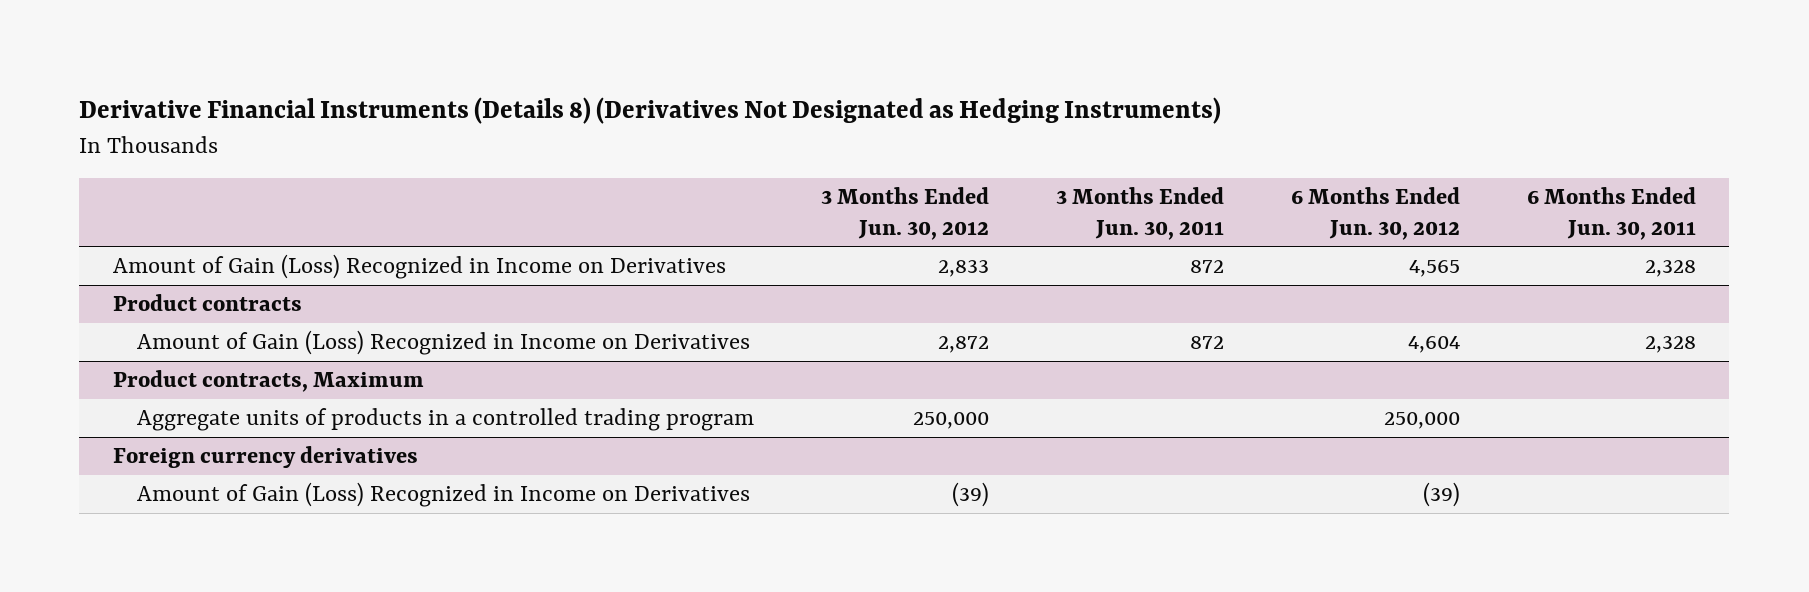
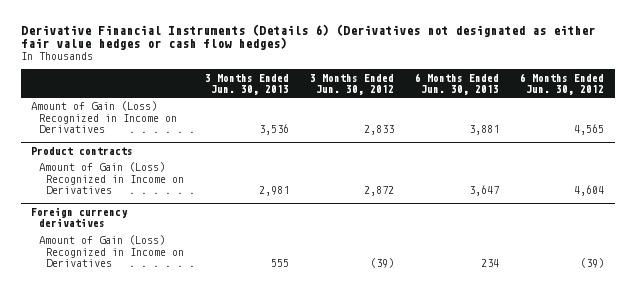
[79,97,1222,125] Derivative Financial Instruments (Details 8) (Derivatives Not Designated as Hedging Instruments) -> [20,23,595,51] Derivative Financial Instruments (Details 6) (Derivatives not designated as either fair value hedges or cash flow hedges)
[1055,186,1224,240] 3 Months Ended Jun. 30, 2011 -> none
[1526,186,1696,240] 6 Months Ended Jun. 30, 2011 -> none
none -> [205,73,290,96] 3 Months Ended Jun. 30, 2013
none -> [415,72,500,96] 6 Months Ended Jun. 30, 2013
[112,370,424,393] Product contracts, Maximum -> none
[137,408,755,432] Aggregate units of products in a controlled trading program -> none

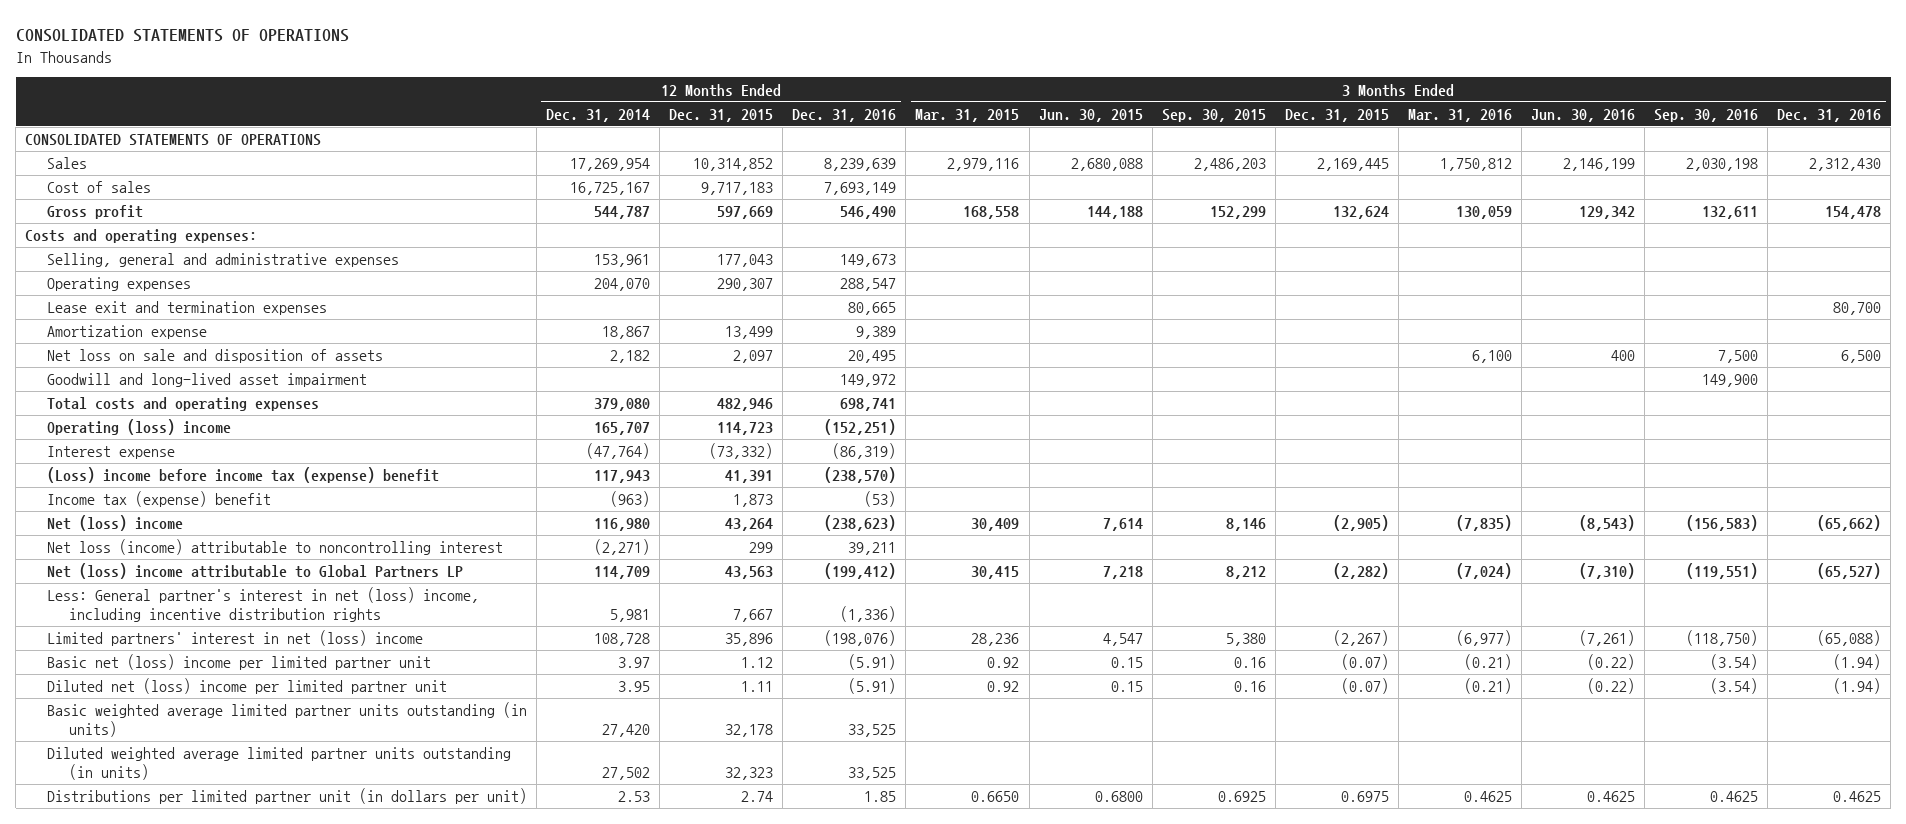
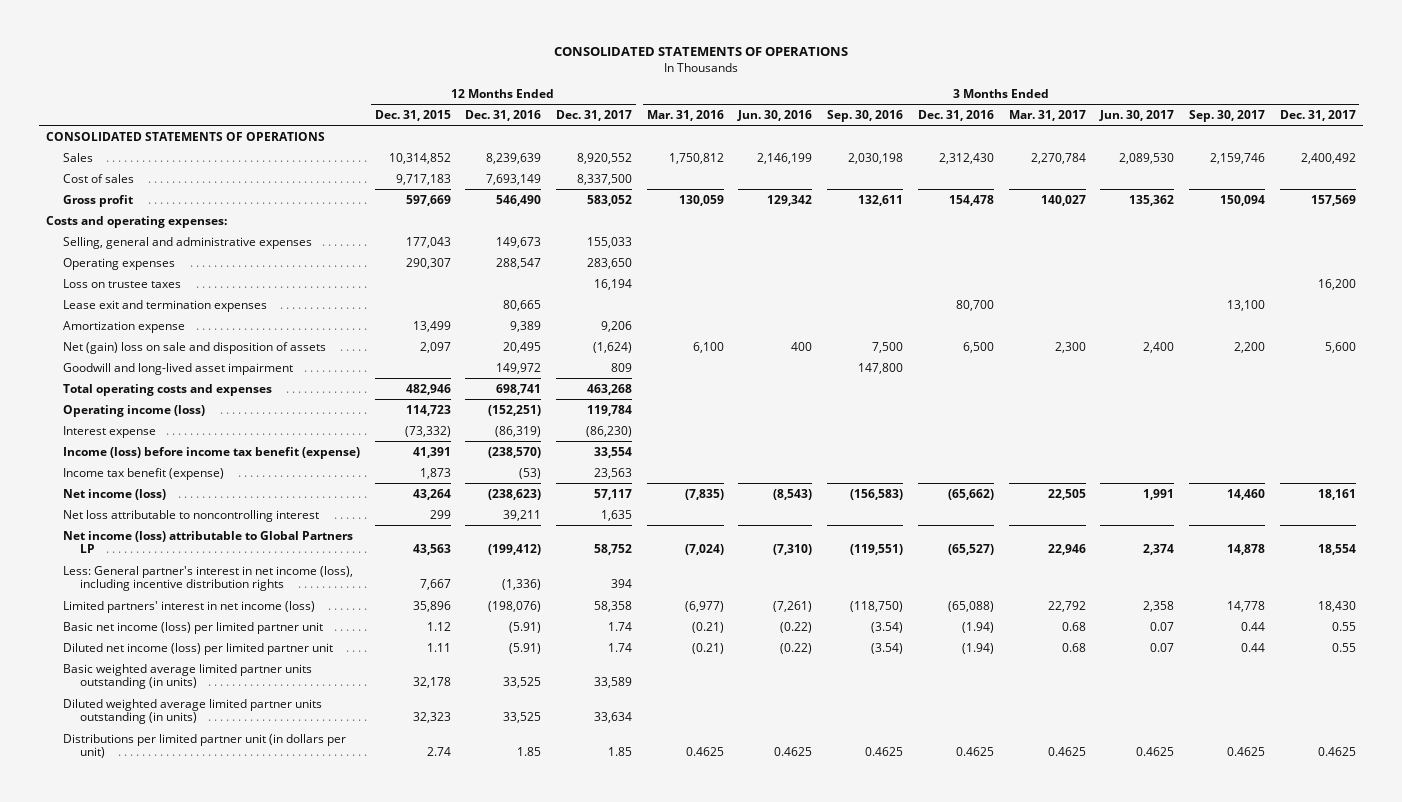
[546,108,651,122] Dec. 31, 2014 -> none
[915,108,1020,122] Mar. 31, 2015 -> none
[1038,108,1143,122] Jun. 30, 2015 -> none
[1161,108,1266,122] Sep. 30, 2015 -> none
[1284,108,1389,122] Dec. 31, 2015 -> none
none -> [555,109,632,121] Dec. 31, 2017
none -> [1008,109,1086,121] Mar. 31, 2017
none -> [1099,109,1175,121] Jun. 30, 2017
none -> [1188,109,1265,122] Sep. 30, 2017
none -> [1279,109,1356,121] Dec. 31, 2017
none -> [62,278,181,288] Loss on trustee taxes
[47,349,384,364] Net loss on sale and disposition of assets -> [62,341,326,354] Net (gain) loss on sale and disposition of assets
[1701,374,1758,388] 149,900 -> [858,362,904,374] 147,800
[47,397,320,412] Total costs and operating expenses -> [62,383,272,396] Total operating costs and expenses
[47,419,232,436] Operating (loss) income -> [62,404,205,417] Operating income (loss)
[47,467,440,484] (Loss) income before income tax (expense) benefit -> [62,446,360,459] Income (loss) before income tax benefit (expense)
[47,491,272,508] Income tax (expense) benefit -> [62,467,224,480] Income tax benefit (expense)
[47,515,184,532] Net (loss) income -> [62,488,166,500] Net income (loss)
[47,539,504,556] Net loss (income) attributable to noncontrolling interest -> [62,509,319,522] Net loss attributable to noncontrolling interest
[47,563,464,580] Net (loss) income attributable to Global Partners LP -> [62,530,353,554] Net income (loss) attributable to Global Partners LP
[47,587,480,622] Less: General partner's interest in net (loss) income, including incentive distribution rights -> [62,565,353,592] Less: General partner's interest in net income (loss), including incentive distribution rights
[47,630,424,647] Limited partners' interest in net (loss) income -> [62,600,315,613] Limited partners' interest in net income (loss)
[47,654,432,671] Basic net (loss) income per limited partner unit -> [62,621,323,634] Basic net income (loss) per limited partner unit
[47,678,448,695] Diluted net (loss) income per limited partner unit -> [62,642,333,655] Diluted net income (loss) per limited partner unit

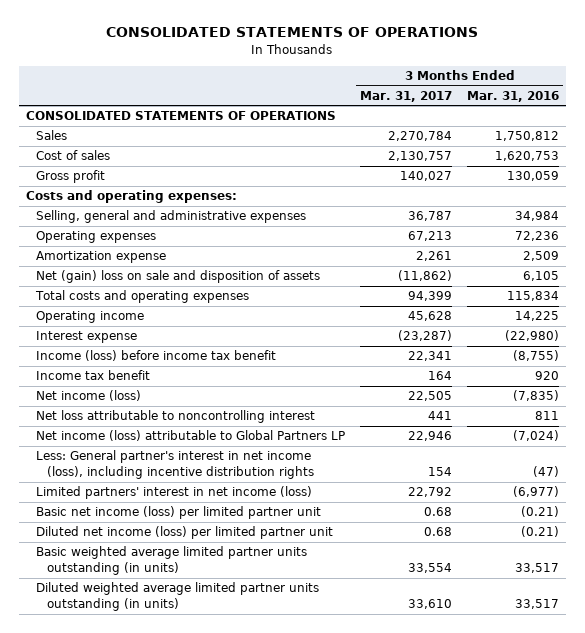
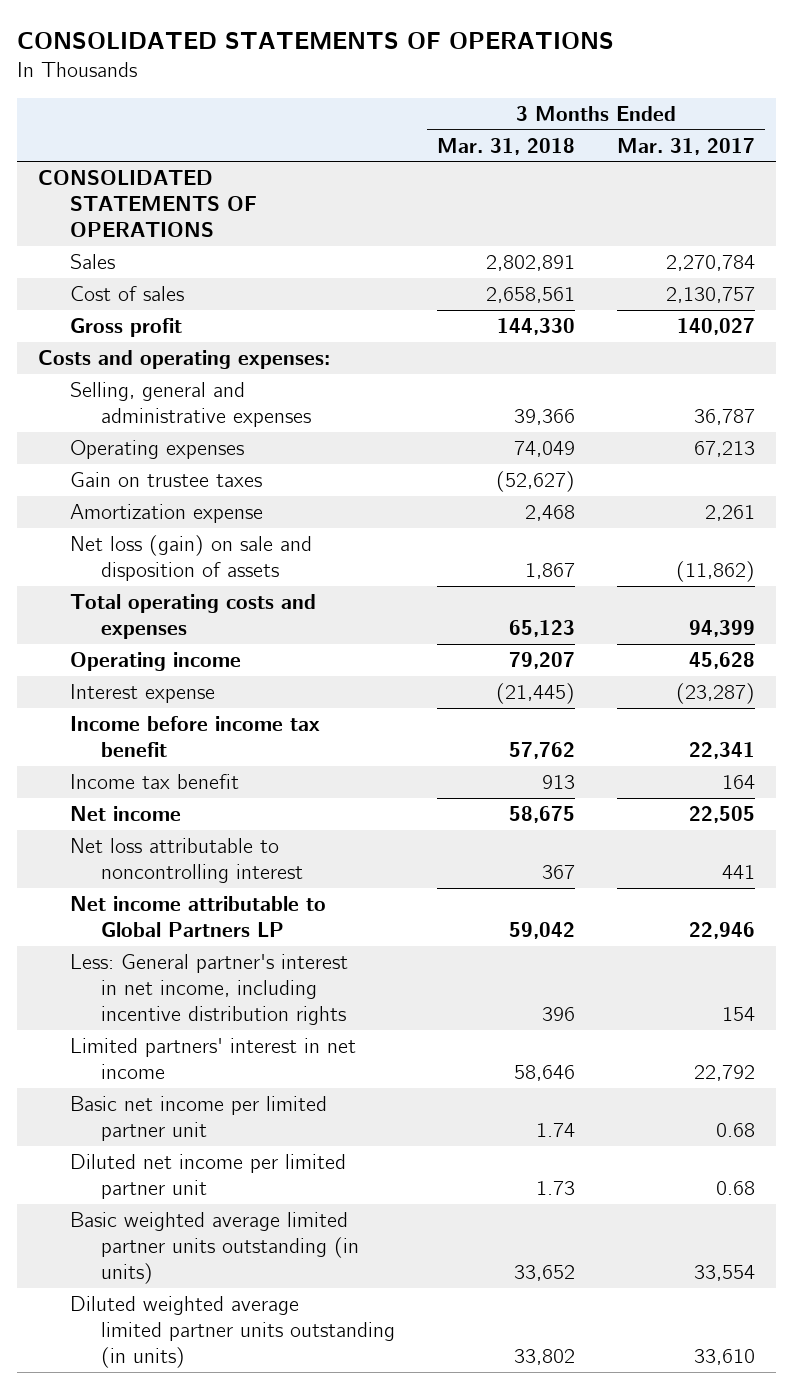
[466,90,559,102] Mar. 31, 2016 -> none
none -> [437,137,576,155] Mar. 31, 2018
none -> [69,472,262,488] Gain on trustee taxes
[36,270,321,284] Net (gain) loss on sale and disposition of assets -> [69,535,312,581] Net loss (gain) on sale and disposition of assets
[35,290,250,304] Total costs and operating expenses -> [69,594,316,639] Total operating costs and expenses
[36,350,277,362] Income (loss) before income tax benefit -> [69,716,320,757] Income before income tax benefit
[36,390,142,402] Net income (loss) -> [69,806,181,822] Net income
[36,430,346,442] Net income (loss) attributable to Global Partners LP -> [69,896,326,937] Net income attributable to Global Partners LP
[36,450,314,480] Less: General partner's interest in net income (loss), including incentive distribution rights -> [69,954,348,1025] Less: General partner's interest in net income, including incentive distribution rights
[36,486,313,500] Limited partners' interest in net income (loss) -> [69,1038,356,1079] Limited partners' interest in net income
[36,506,322,520] Basic net income (loss) per limited partner unit -> [69,1096,327,1141] Basic net income per limited partner unit
[36,526,334,540] Diluted net income (loss) per limited partner unit -> [69,1154,346,1199] Diluted net income per limited partner unit

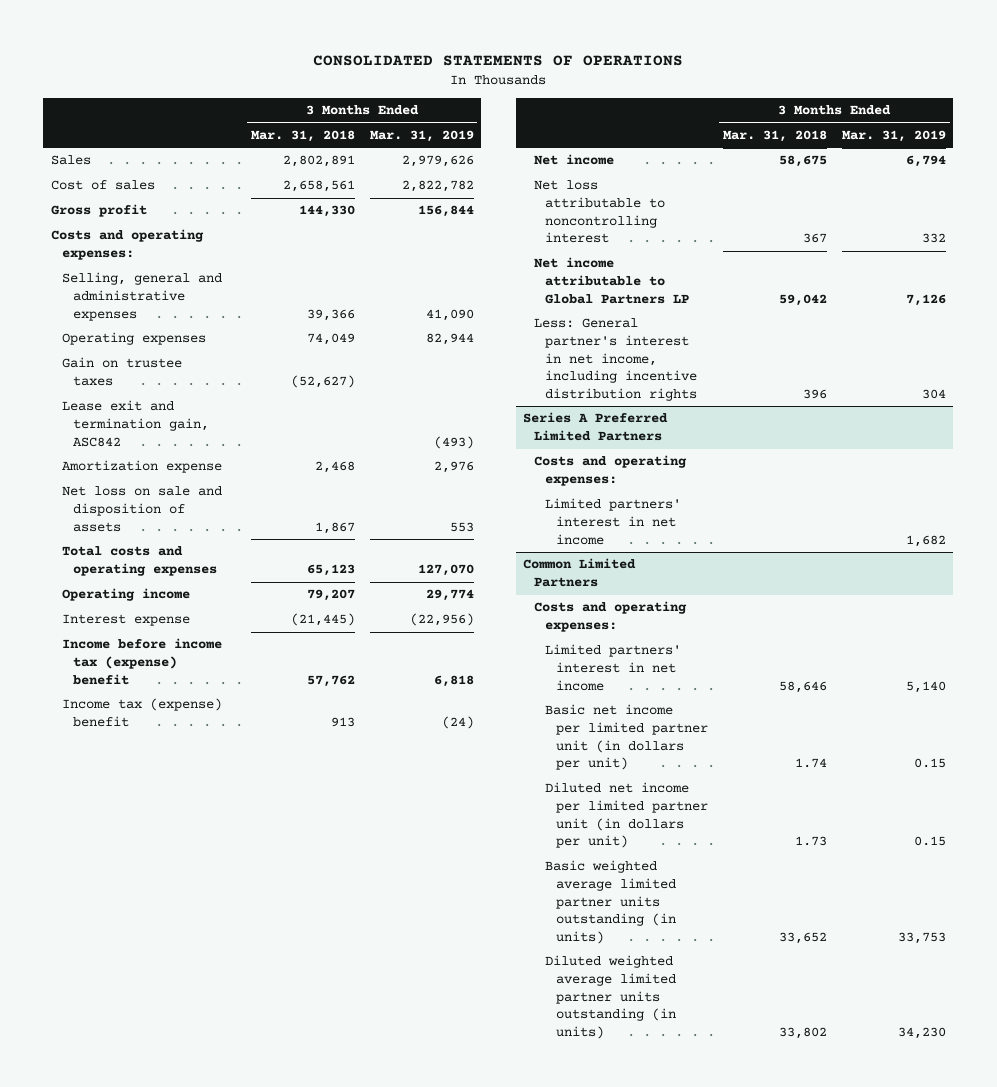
[617,137,756,155] Mar. 31, 2017 -> none
none -> [369,130,474,143] Mar. 31, 2019
[38,170,257,237] CONSOLIDATED STATEMENTS OF OPERATIONS -> none
none -> [61,400,209,447] Lease exit and termination gain, ASC842
[69,535,312,581] Net loss (gain) on sale and disposition of assets -> [61,486,222,532] Net loss on sale and disposition of assets
[69,594,316,639] Total operating costs and expenses -> [61,546,217,577] Total costs and operating expenses
[69,716,320,757] Income before income tax benefit -> [61,638,222,685] Income before income tax (expense) benefit
[69,774,239,790] Income tax benefit -> [61,698,222,728] Income tax (expense) benefit
none -> [523,412,669,442] Series A Preferred Limited Partners
none -> [534,455,688,487] Costs and operating expenses:
none -> [545,498,682,545] Limited partners' interest in net income
none -> [523,558,637,588] Common Limited Partners
none -> [534,601,688,633] Costs and operating expenses:
[69,1096,327,1141] Basic net income per limited partner unit -> [545,704,708,771] Basic net income per limited partner unit (in dollars per unit)
[69,1154,346,1199] Diluted net income per limited partner unit -> [545,782,708,849] Diluted net income per limited partner unit (in dollars per unit)

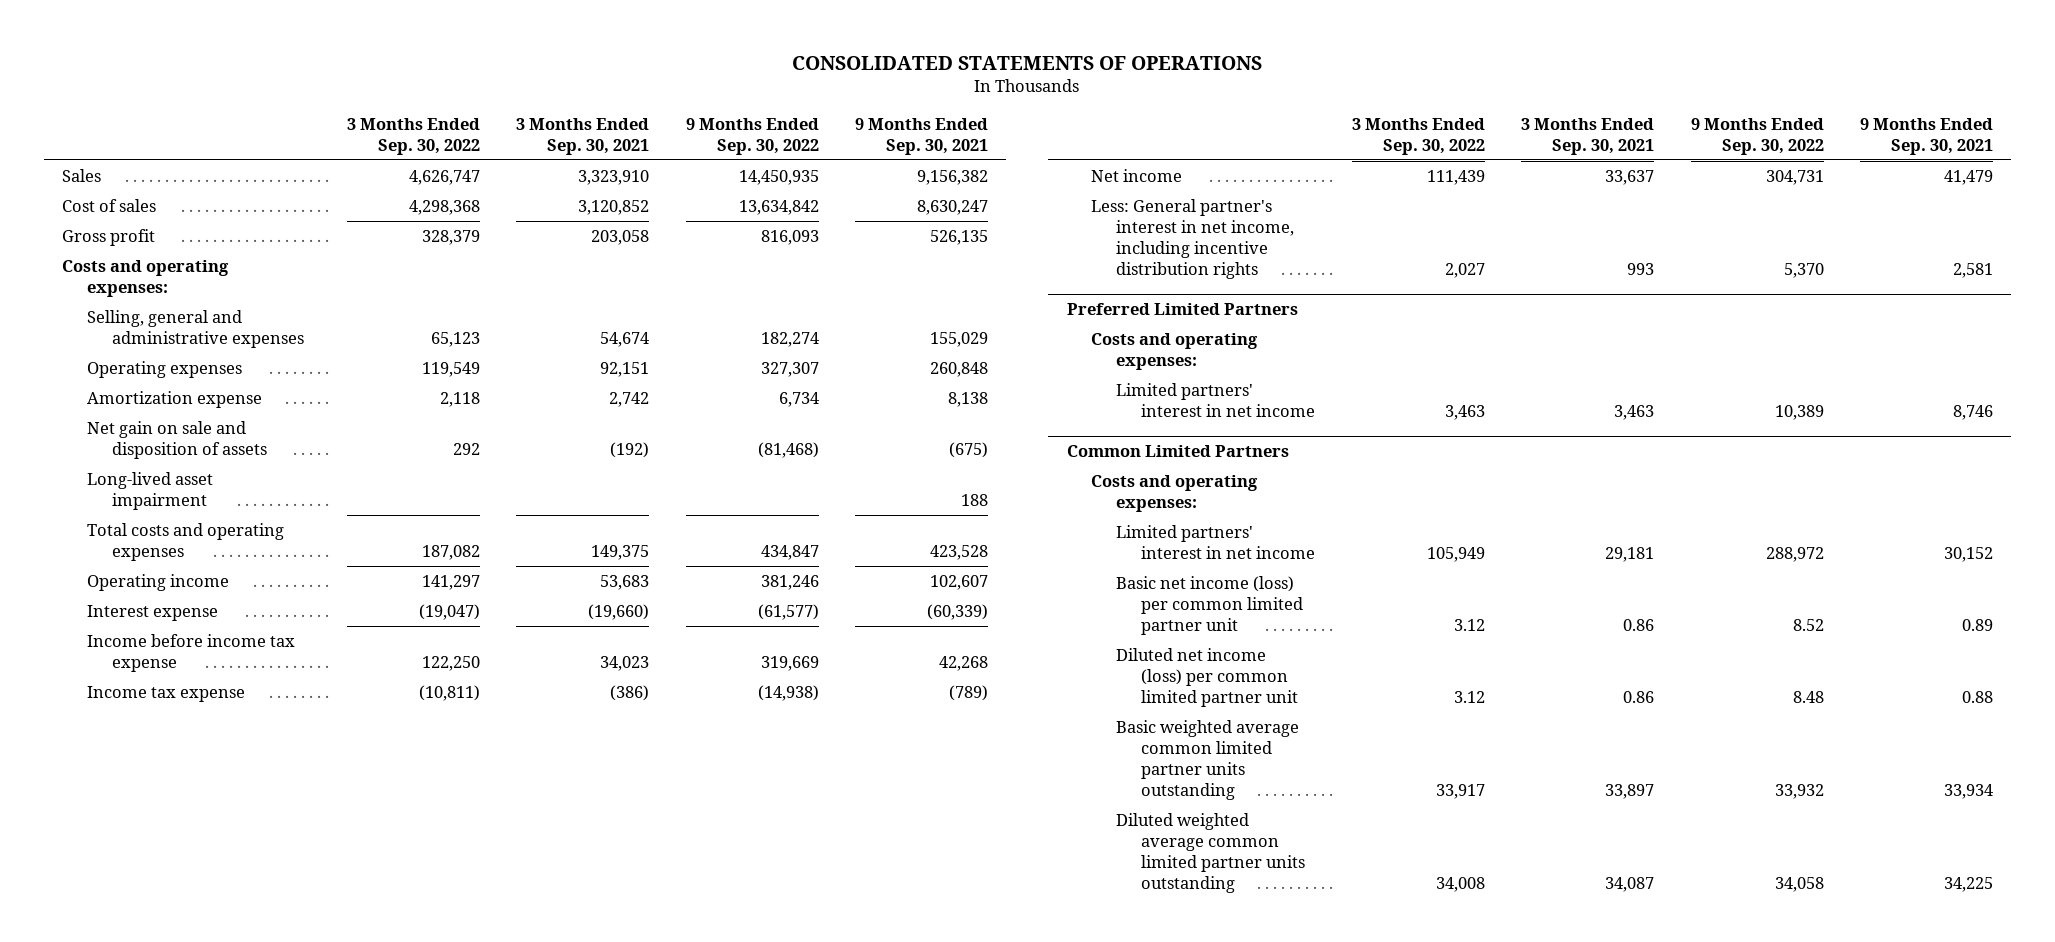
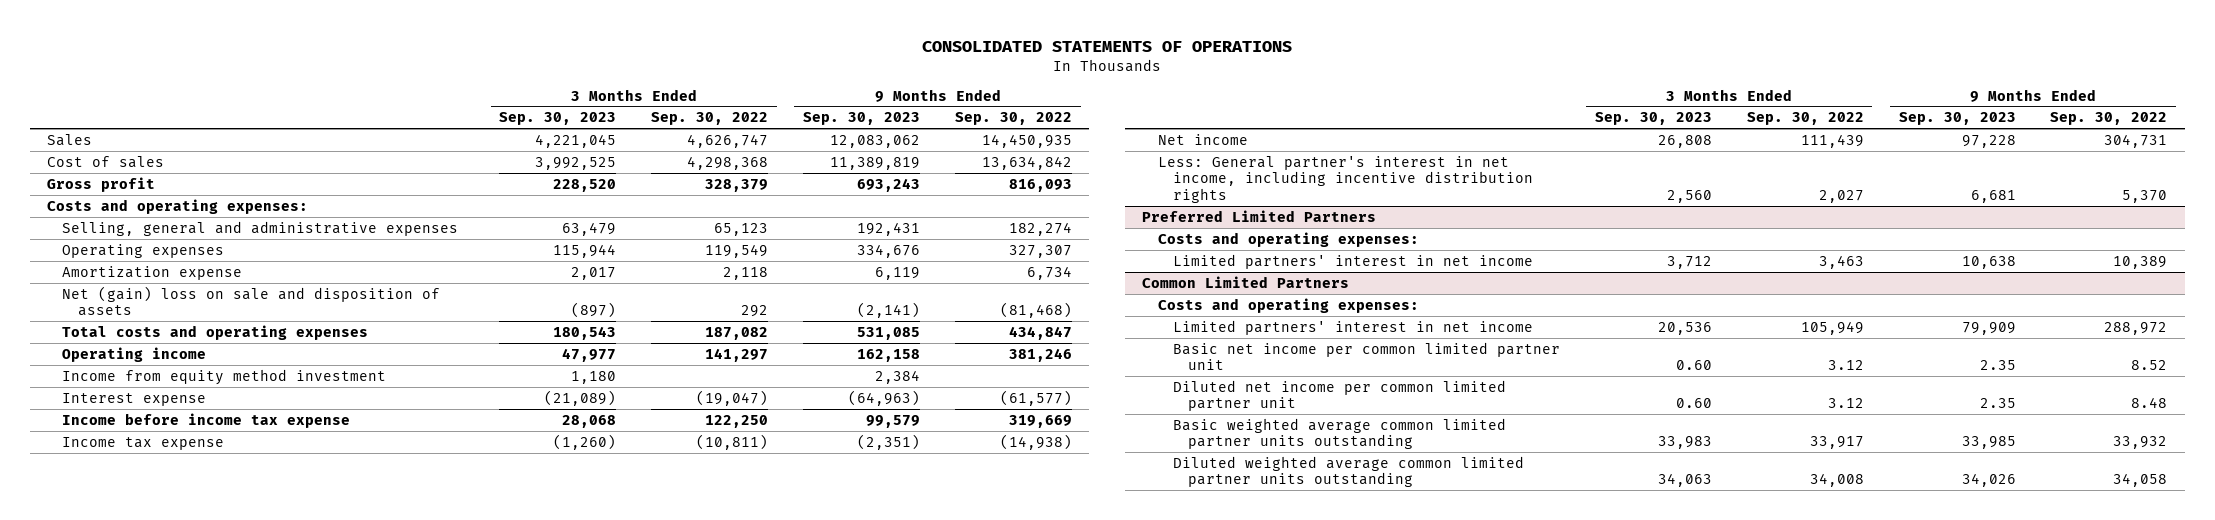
[516,117,650,155] 3 Months Ended Sep. 30, 2021 -> none
[855,117,989,155] 9 Months Ended Sep. 30, 2021 -> none
none -> [499,112,617,126] Sep. 30, 2023
none -> [803,112,921,126] Sep. 30, 2023
[86,471,213,511] Long-lived asset impairment -> none
[86,420,267,460] Net gain on sale and disposition of assets -> [62,285,441,317] Net (gain) loss on sale and disposition of assets
none -> [62,368,387,385] Income from equity method investment
[1116,575,1304,636] Basic net income (loss) per common limited partner unit -> [1172,341,1560,371] Basic net income per common limited partner unit
[1116,647,1299,708] Diluted net income (loss) per common limited partner unit -> [1172,379,1506,412] Diluted net income per common limited partner unit

